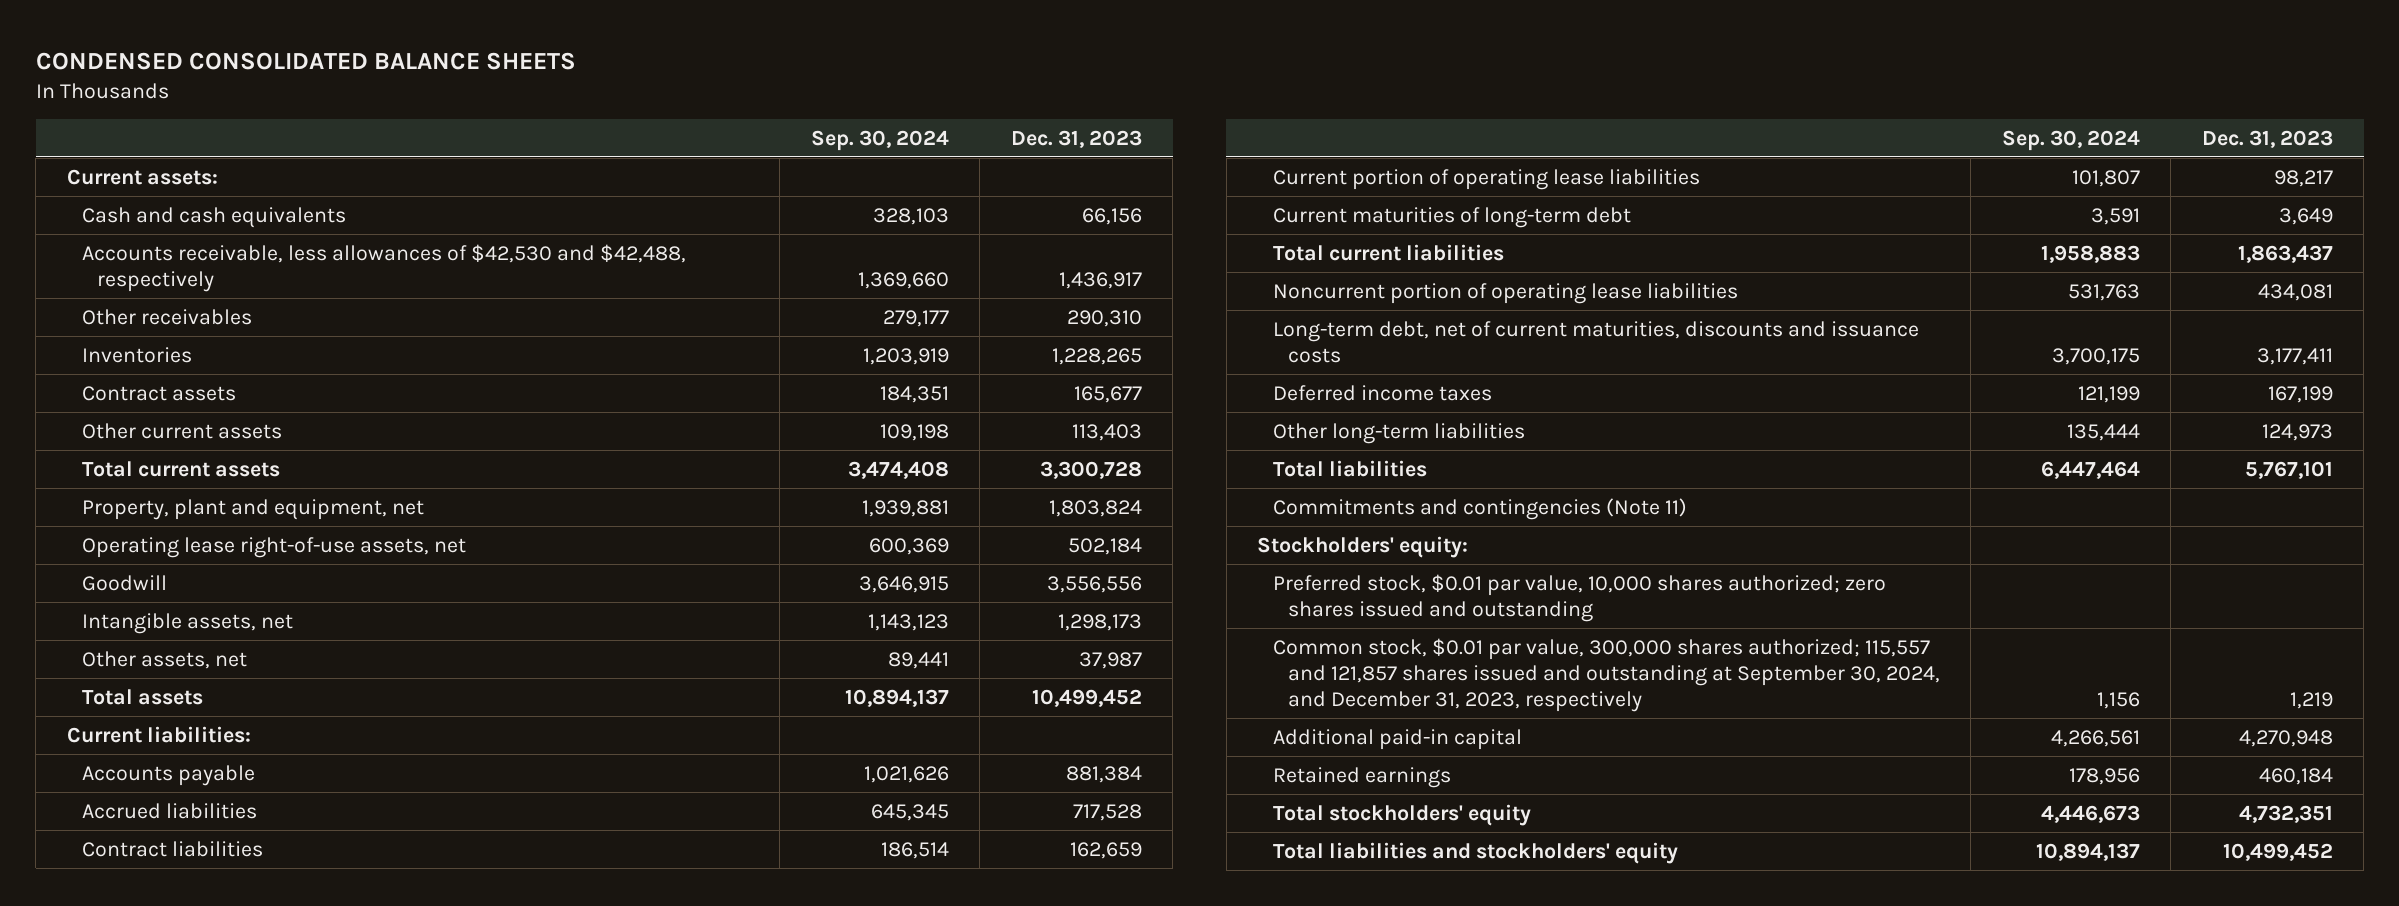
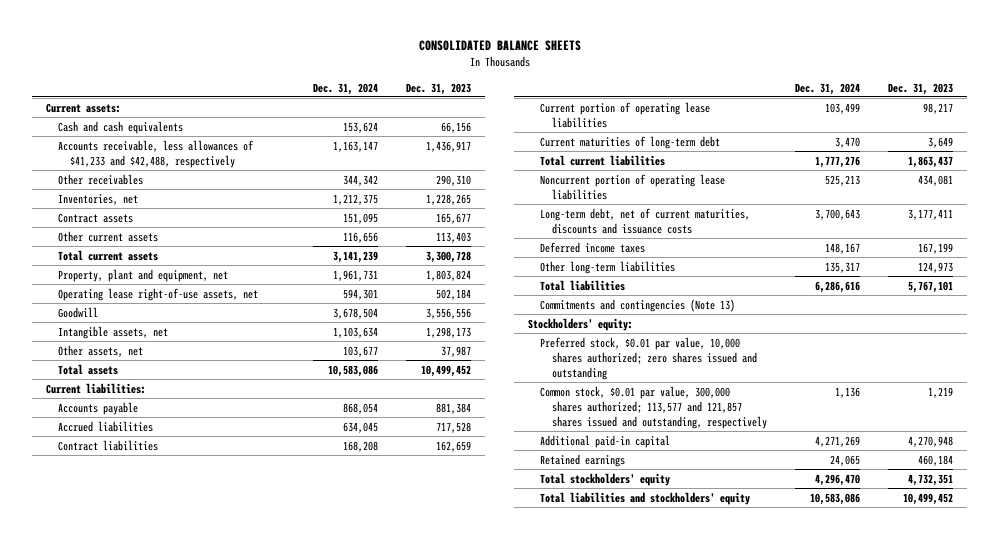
[35,51,576,70] CONDENSED CONSOLIDATED BALANCE SHEETS -> [418,40,581,52] CONSOLIDATED BALANCE SHEETS
[810,129,949,151] Sep. 30, 2024 -> none
none -> [312,82,378,95] Dec. 31, 2024
[81,243,686,292] Accounts receivable, less allowances of $42,530 and $42,488, respectively -> [57,139,254,168] Accounts receivable, less allowances of $41,233 and $42,488, respectively
[81,346,192,363] Inventories -> [57,193,138,205] Inventories, net
[1272,497,1687,520] Commitments and contingencies (Note 11) -> [540,298,736,312] Commitments and contingencies (Note 13)
[1272,637,1940,713] Common stock, $0.01 par value, 300,000 shares authorized; 115,557 and 121,857 shares issued and outstanding at September 30, 2024, and December 31, 2023, respectively -> [540,385,768,429] Common stock, $0.01 par value, 300,000 shares authorized; 113,577 and 121,857 shares issued and outstanding, respectively

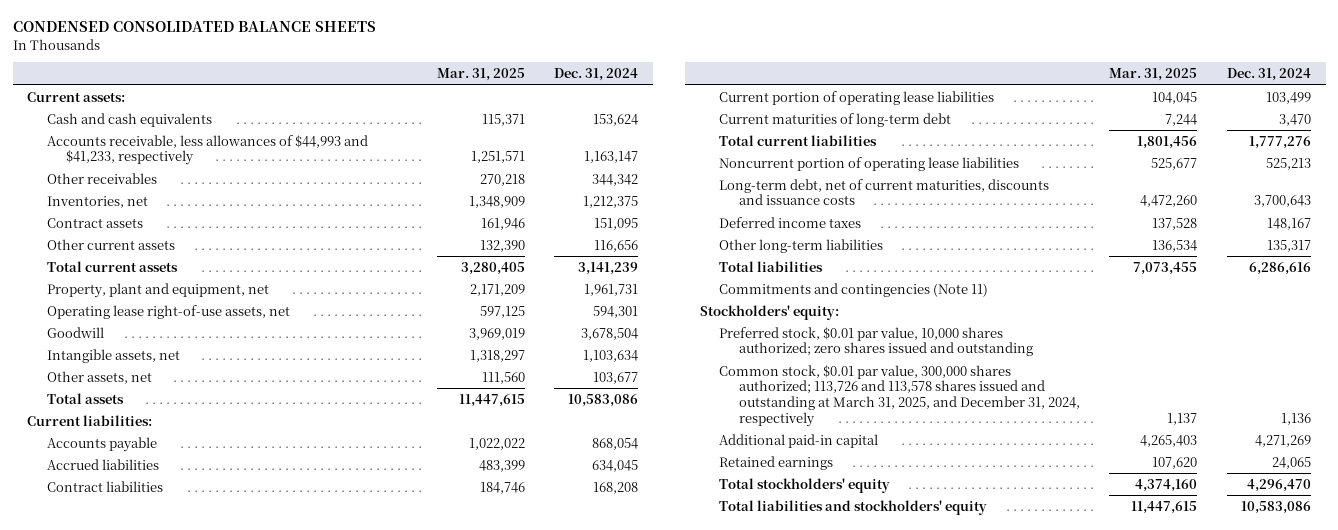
[418,40,581,52] CONSOLIDATED BALANCE SHEETS -> [12,21,376,33] CONDENSED CONSOLIDATED BALANCE SHEETS
[406,82,472,95] Dec. 31, 2023 -> none
none -> [436,68,525,82] Mar. 31, 2025
[57,139,254,168] Accounts receivable, less allowances of $41,233 and $42,488, respectively -> [46,134,368,166] Accounts receivable, less allowances of $44,993 and $41,233, respectively
[540,298,736,312] Commitments and contingencies (Note 13) -> [719,282,989,297] Commitments and contingencies (Note 11)
[540,385,768,429] Common stock, $0.01 par value, 300,000 shares authorized; 113,577 and 121,857 shares issued and outstanding, respectively -> [719,364,1080,427] Common stock, $0.01 par value, 300,000 shares authorized; 113,726 and 113,578 shares issued and outstanding at March 31, 2025, and December 31, 2024, respectively

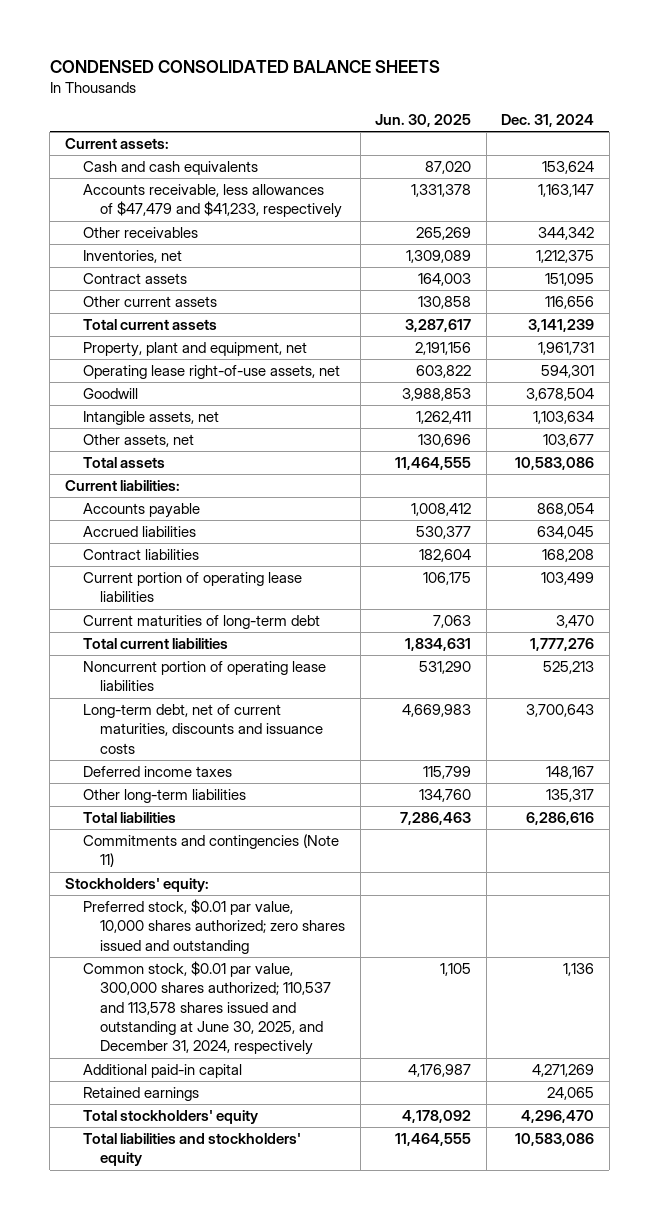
[436,68,525,82] Mar. 31, 2025 -> none
none -> [375,114,472,128] Jun. 30, 2025
[46,134,368,166] Accounts receivable, less allowances of $44,993 and $41,233, respectively -> [82,184,343,219] Accounts receivable, less allowances of $47,479 and $41,233, respectively
[719,364,1080,427] Common stock, $0.01 par value, 300,000 shares authorized; 113,726 and 113,578 shares issued and outstanding at March 31, 2025, and December 31, 2024, respectively -> [82,961,332,1056] Common stock, $0.01 par value, 300,000 shares authorized; 110,537 and 113,578 shares issued and outstanding at June 30, 2025, and December 31, 2024, respectively

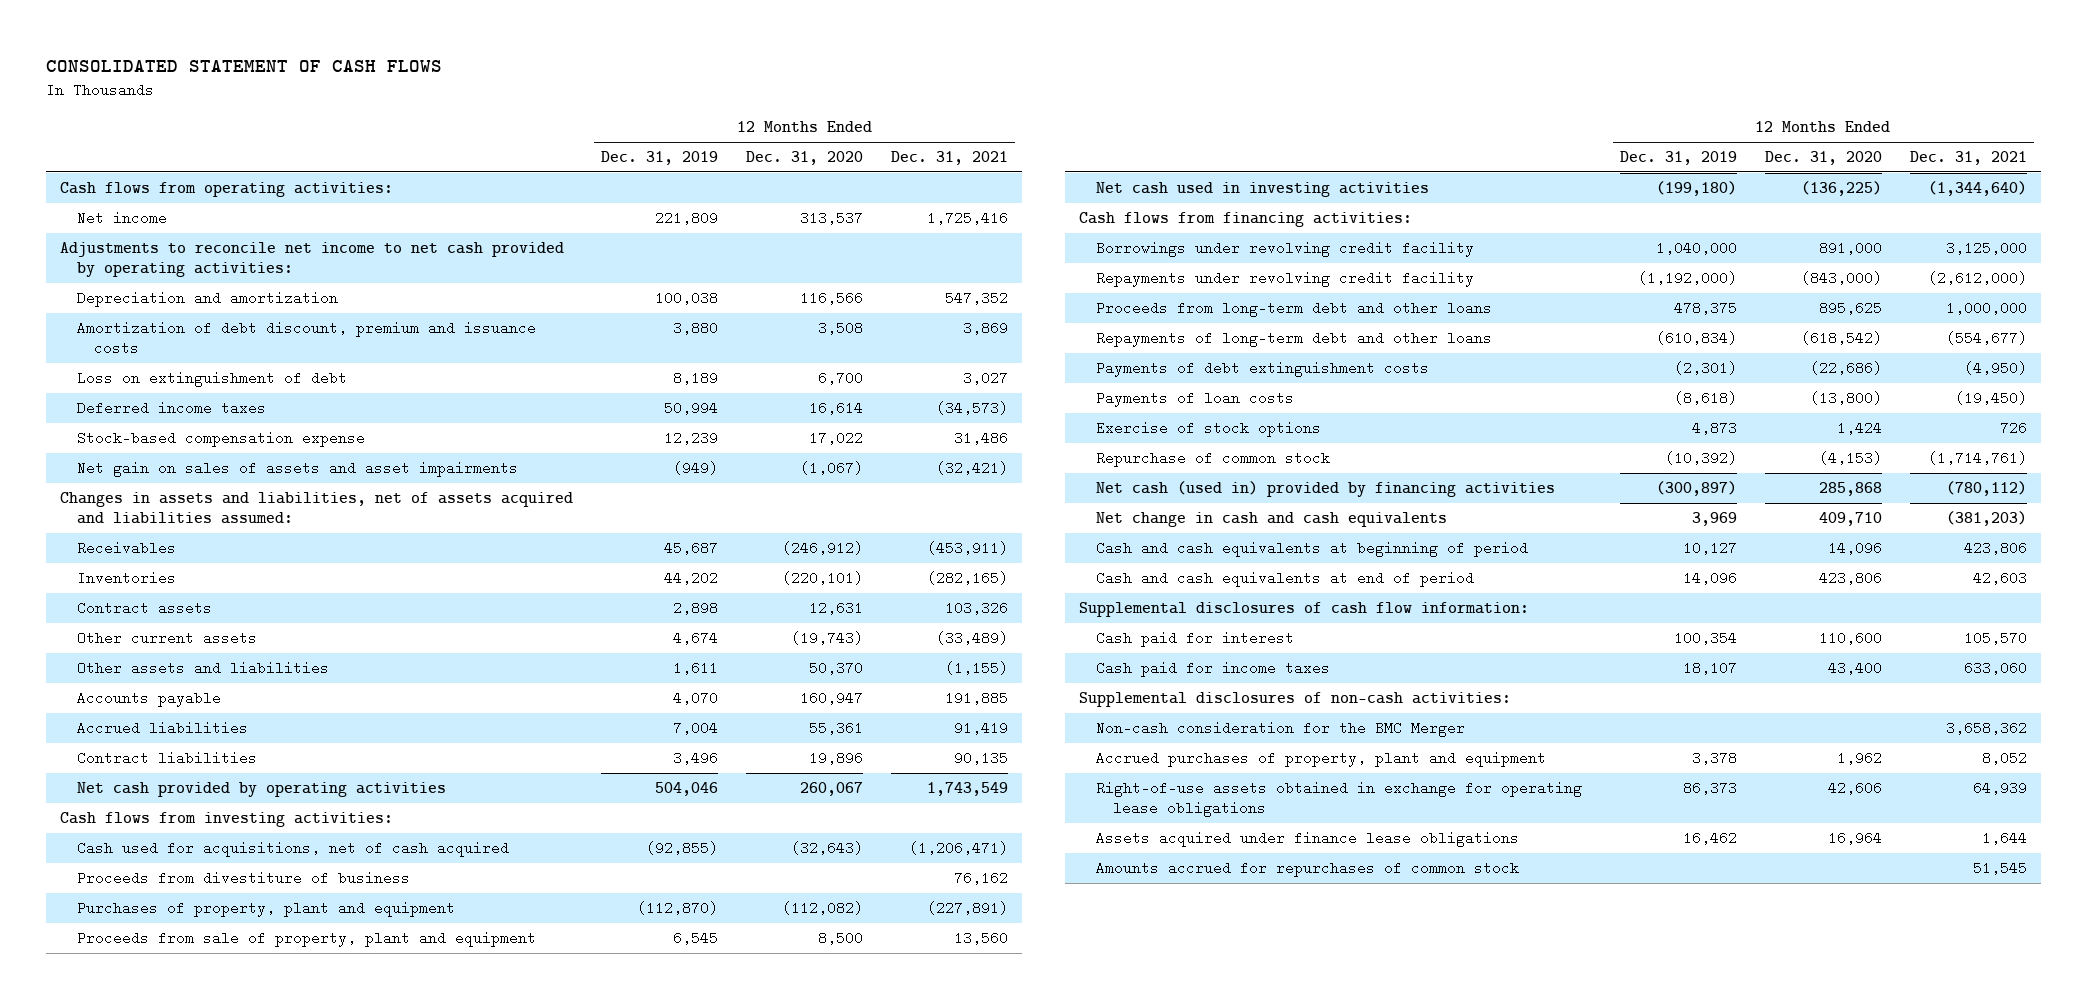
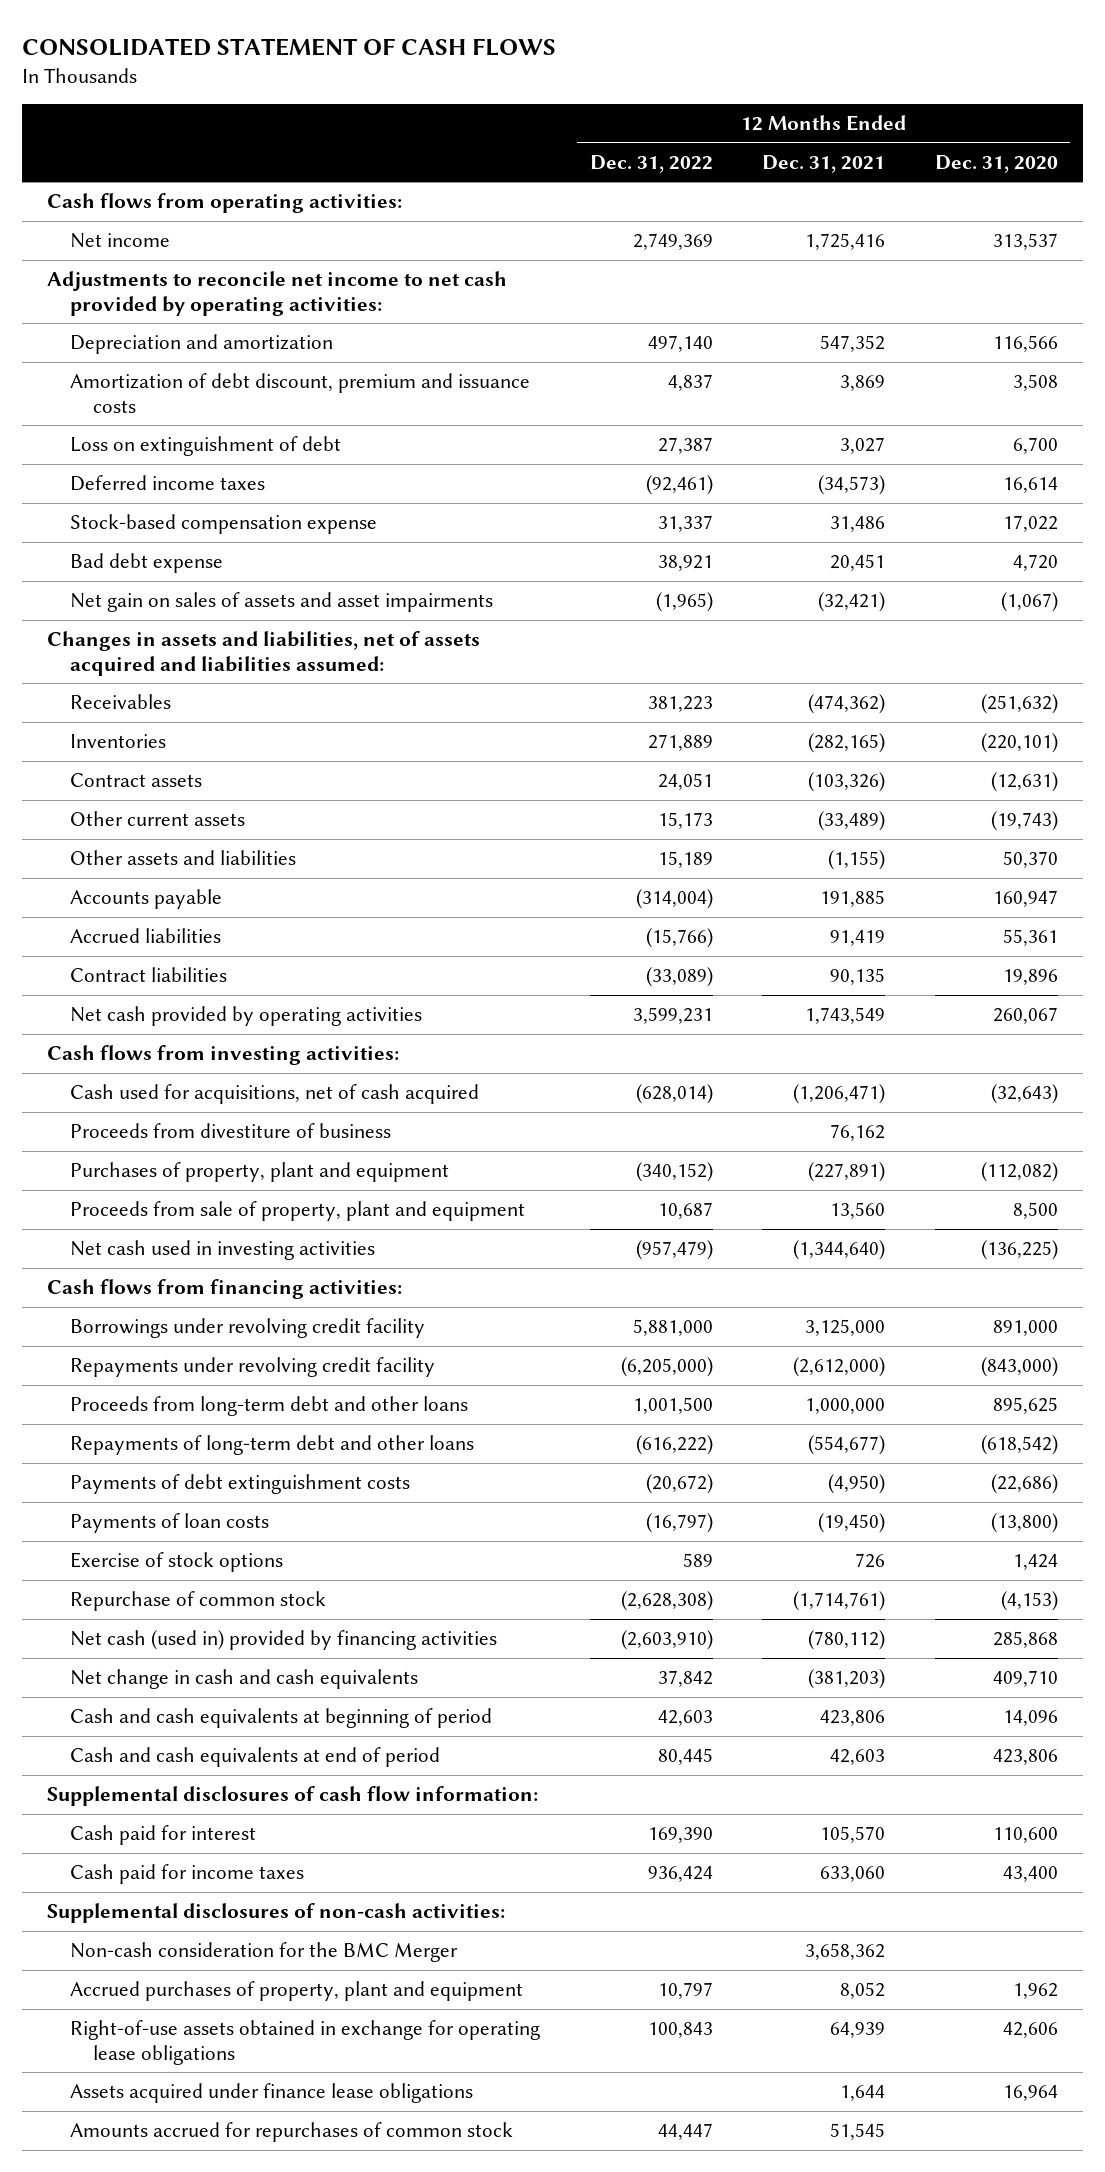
[601,151,719,166] Dec. 31, 2019 -> none
none -> [589,154,713,173] Dec. 31, 2022
none -> [70,553,224,574] Bad debt expense
[782,541,864,556] (246,912) -> [980,694,1058,715] (251,632)
[927,541,1009,556] (453,911) -> [808,694,886,715] (474,362)
[809,601,864,616] 12,631 -> [990,772,1058,793] (12,631)
[945,601,1009,616] 103,326 -> [808,772,886,793] (103,326)

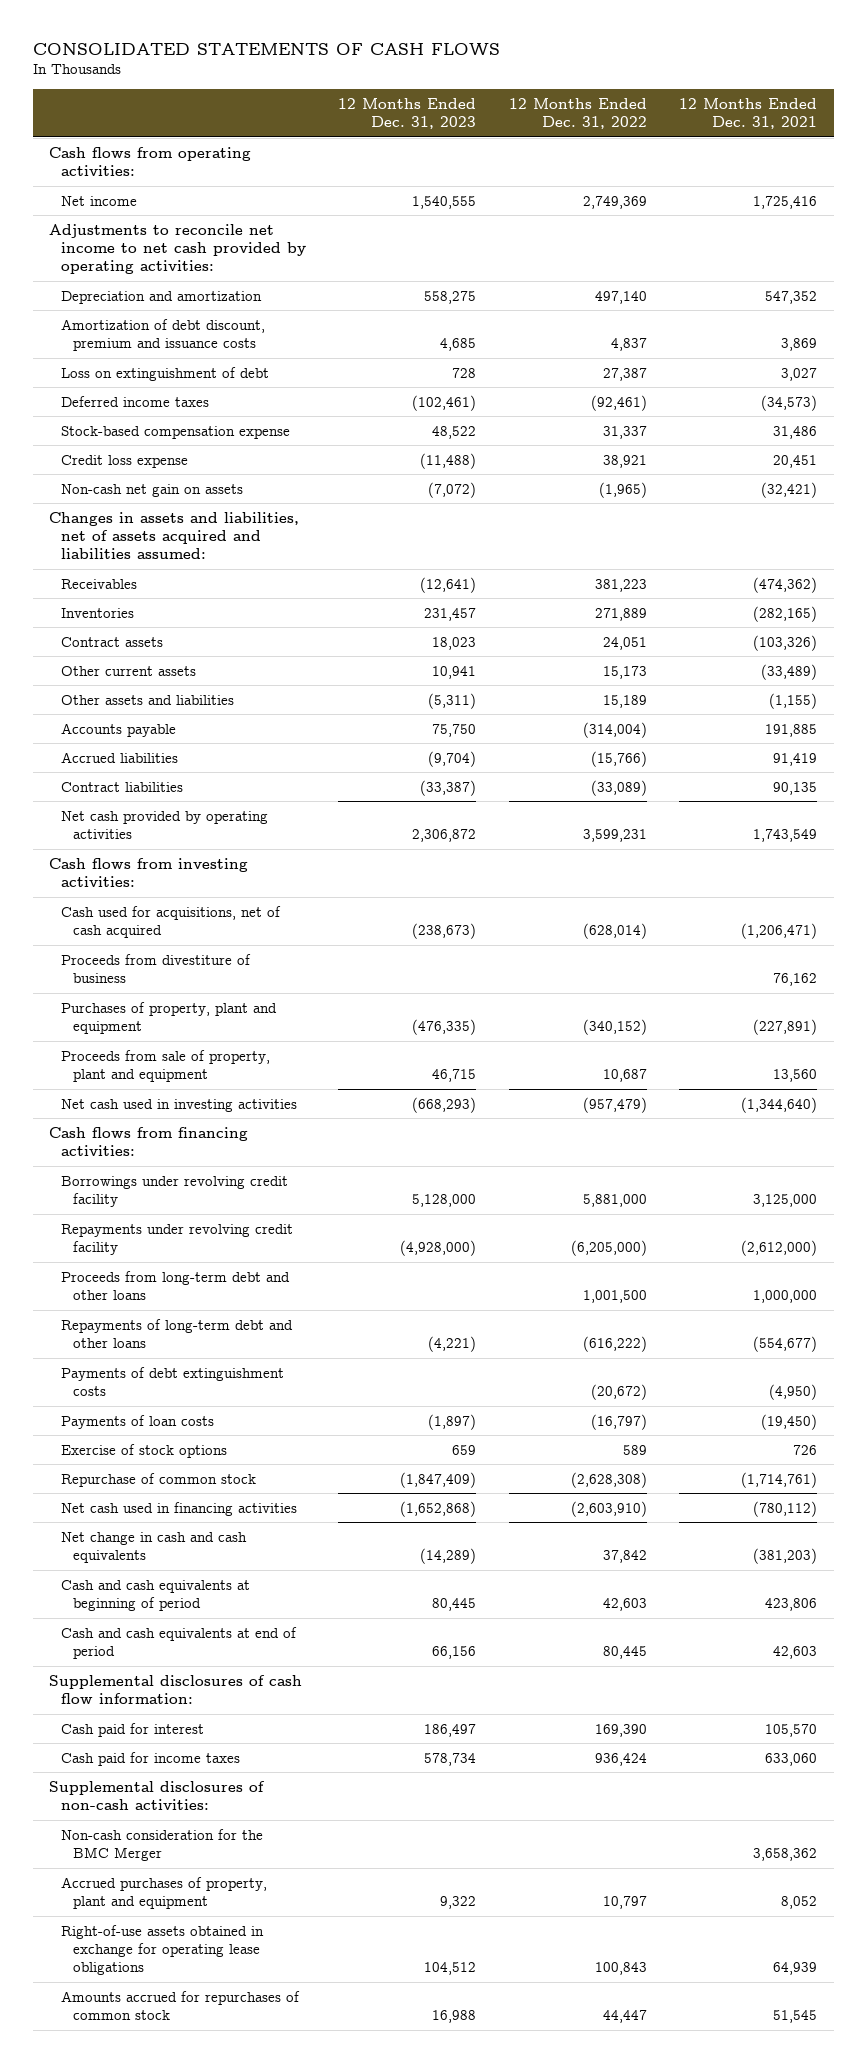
[22,37,557,56] CONSOLIDATED STATEMENT OF CASH FLOWS -> [32,43,500,56] CONSOLIDATED STATEMENTS OF CASH FLOWS
[934,154,1058,173] Dec. 31, 2020 -> none
none -> [338,97,477,129] 12 Months Ended Dec. 31, 2023
[70,553,224,574] Bad debt expense -> [61,454,189,468] Credit loss expense
[70,592,494,613] Net gain on sales of assets and asset impairments -> [61,483,244,497] Non-cash net gain on assets
[70,1630,498,1651] Net cash (used in) provided by financing activities -> [61,1501,298,1516] Net cash used in financing activities
[70,2083,474,2104] Assets acquired under finance lease obligations -> none

